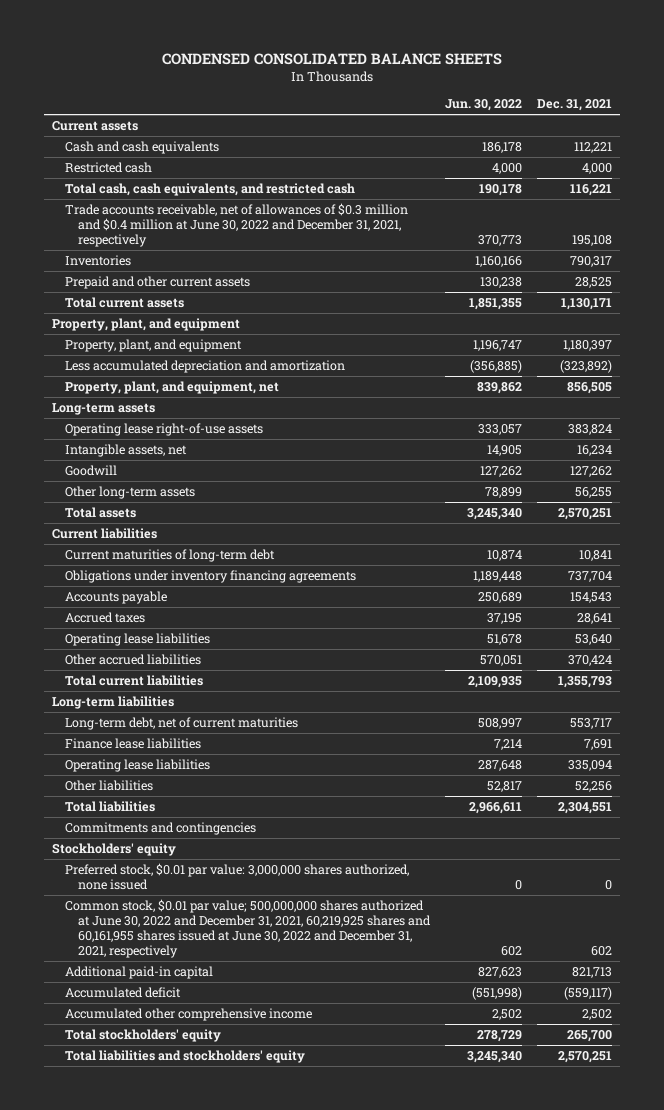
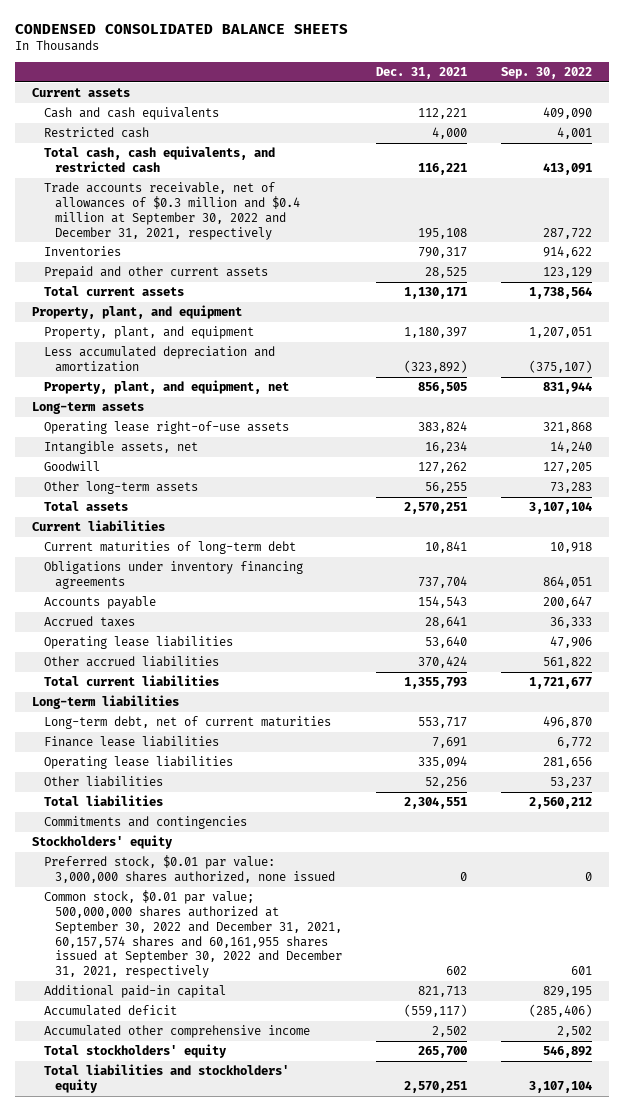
[444,99,522,112] Jun. 30, 2022 -> none
none -> [501,67,593,80] Sep. 30, 2022
[64,202,408,247] Trade accounts receivable, net of allowances of $0.3 million and $0.4 million at June 30, 2022 and December 31, 2021, respectively -> [43,182,301,240] Trade accounts receivable, net of allowances of $0.3 million and $0.4 million at September 30, 2022 and December 31, 2021, respectively
[64,898,431,958] Common stock, $0.01 par value; 500,000,000 shares authorized at June 30, 2022 and December 31, 2021, 60,219,925 shares and 60,161,955 shares issued at June 30, 2022 and December 31, 2021, respectively -> [43,890,343,979] Common stock, $0.01 par value; 500,000,000 shares authorized at September 30, 2022 and December 31, 2021, 60,157,574 shares and 60,161,955 shares issued at September 30, 2022 and December 31, 2021, respectively

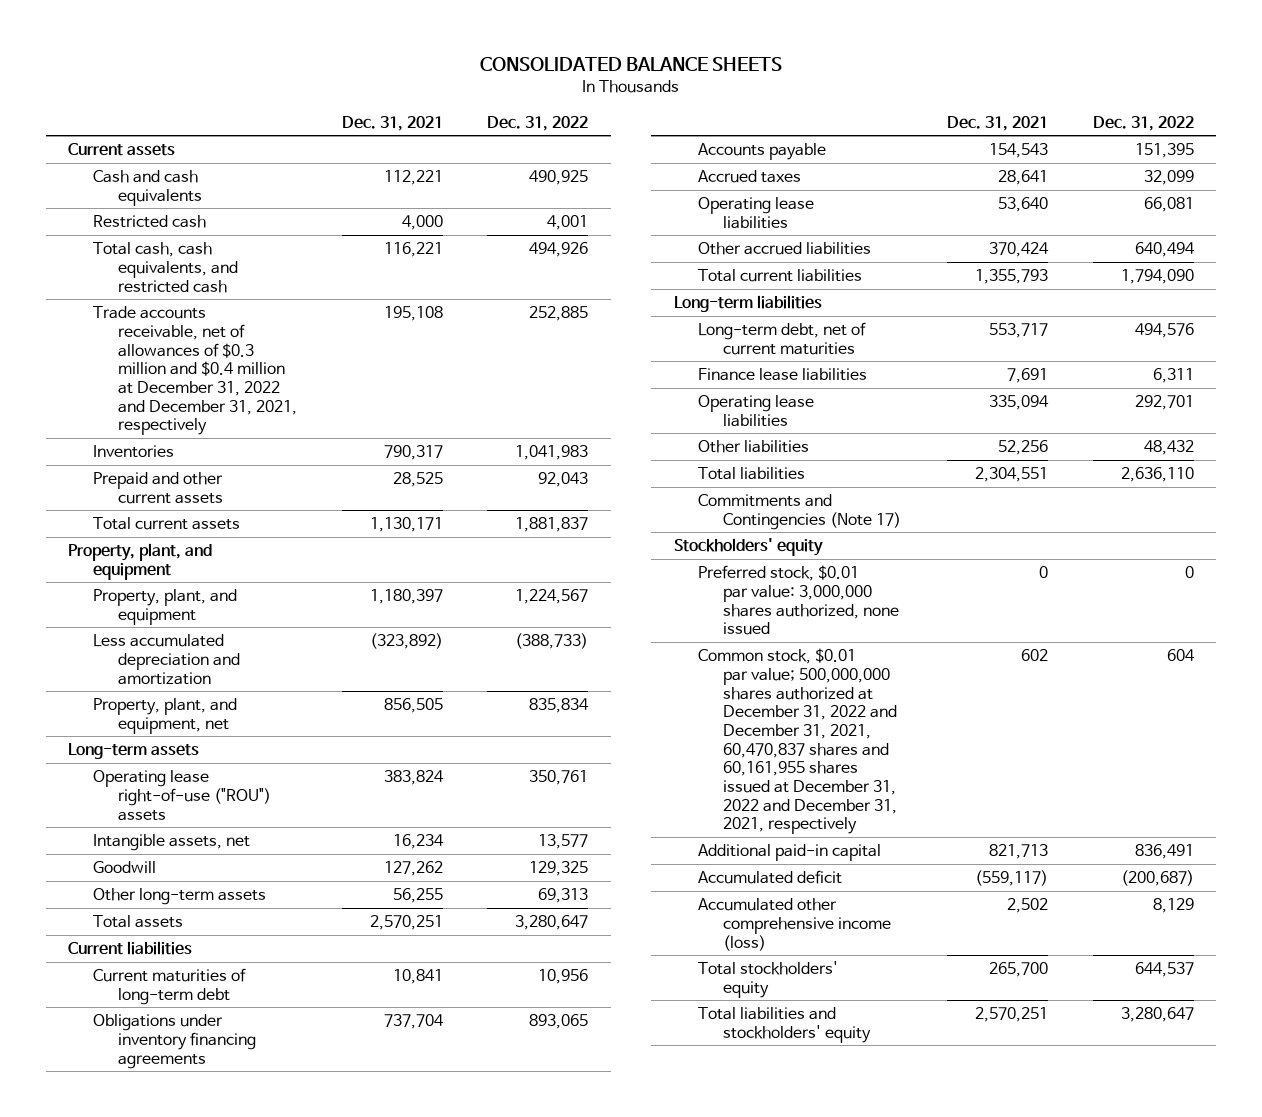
[14,23,348,34] CONDENSED CONSOLIDATED BALANCE SHEETS -> [480,56,783,71] CONSOLIDATED BALANCE SHEETS
[501,67,593,80] Sep. 30, 2022 -> none
none -> [487,115,589,131] Dec. 31, 2022
[43,182,301,240] Trade accounts receivable, net of allowances of $0.3 million and $0.4 million at September 30, 2022 and December 31, 2021, respectively -> [92,306,297,436] Trade accounts receivable, net of allowances of $0.3 million and $0.4 million at December 31, 2022 and December 31, 2021, respectively
[43,421,289,435] Operating lease right-of-use assets -> [92,770,271,821] Operating lease right-of-use ("ROU") assets
[43,816,247,830] Commitments and contingencies -> [698,494,902,530] Commitments and Contingencies (Note 17)
[43,890,343,979] Common stock, $0.01 par value; 500,000,000 shares authorized at September 30, 2022 and December 31, 2021, 60,157,574 shares and 60,161,955 shares issued at September 30, 2022 and December 31, 2021, respectively -> [698,648,898,835] Common stock, $0.01 par value; 500,000,000 shares authorized at December 31, 2022 and December 31, 2021, 60,470,837 shares and 60,161,955 shares issued at December 31, 2022 and December 31, 2021, respectively
[43,1025,310,1039] Accumulated other comprehensive income -> [698,898,892,951] Accumulated other comprehensive income (loss)

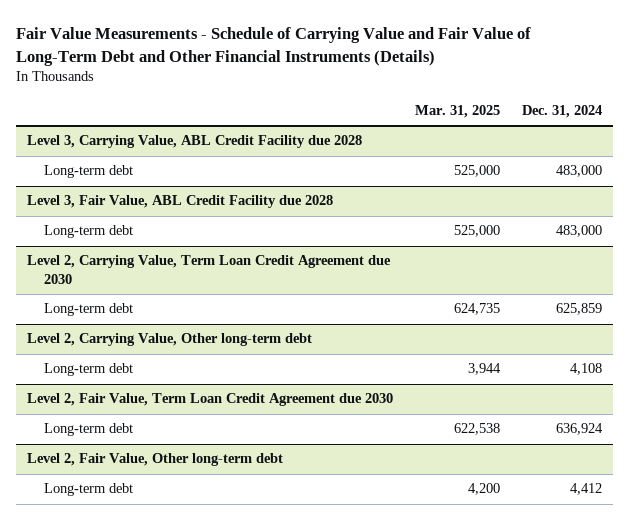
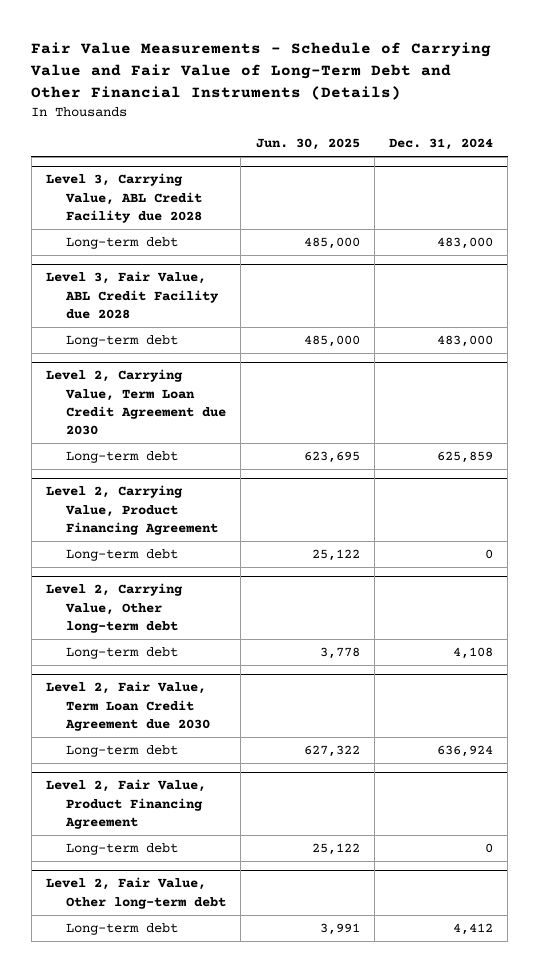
[415,105,501,119] Mar. 31, 2025 -> none
none -> [255,137,360,150] Jun. 30, 2025
none -> [46,485,219,535] Level 2, Carrying Value, Product Financing Agreement
none -> [66,549,179,562] Long-term debt
none -> [46,779,207,829] Level 2, Fair Value, Product Financing Agreement
none -> [66,843,179,856] Long-term debt

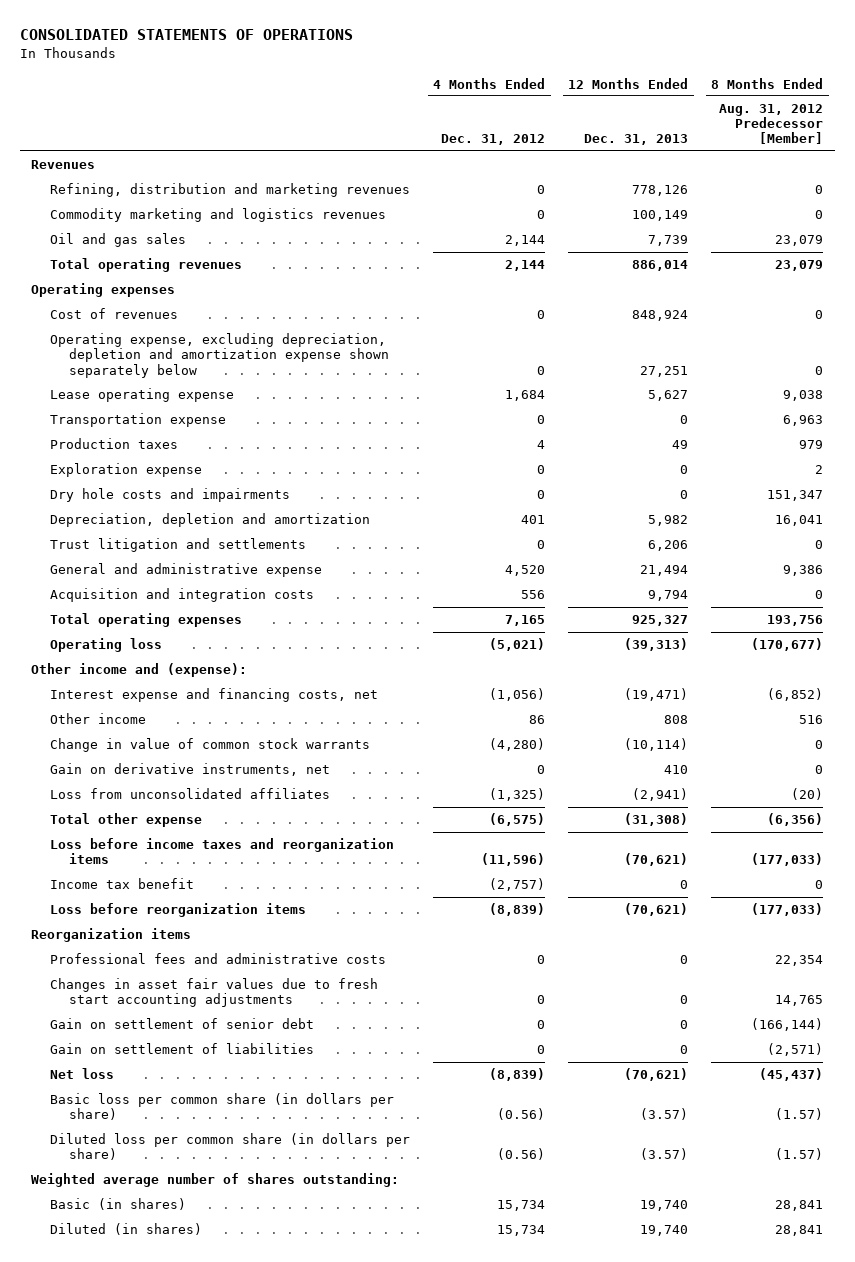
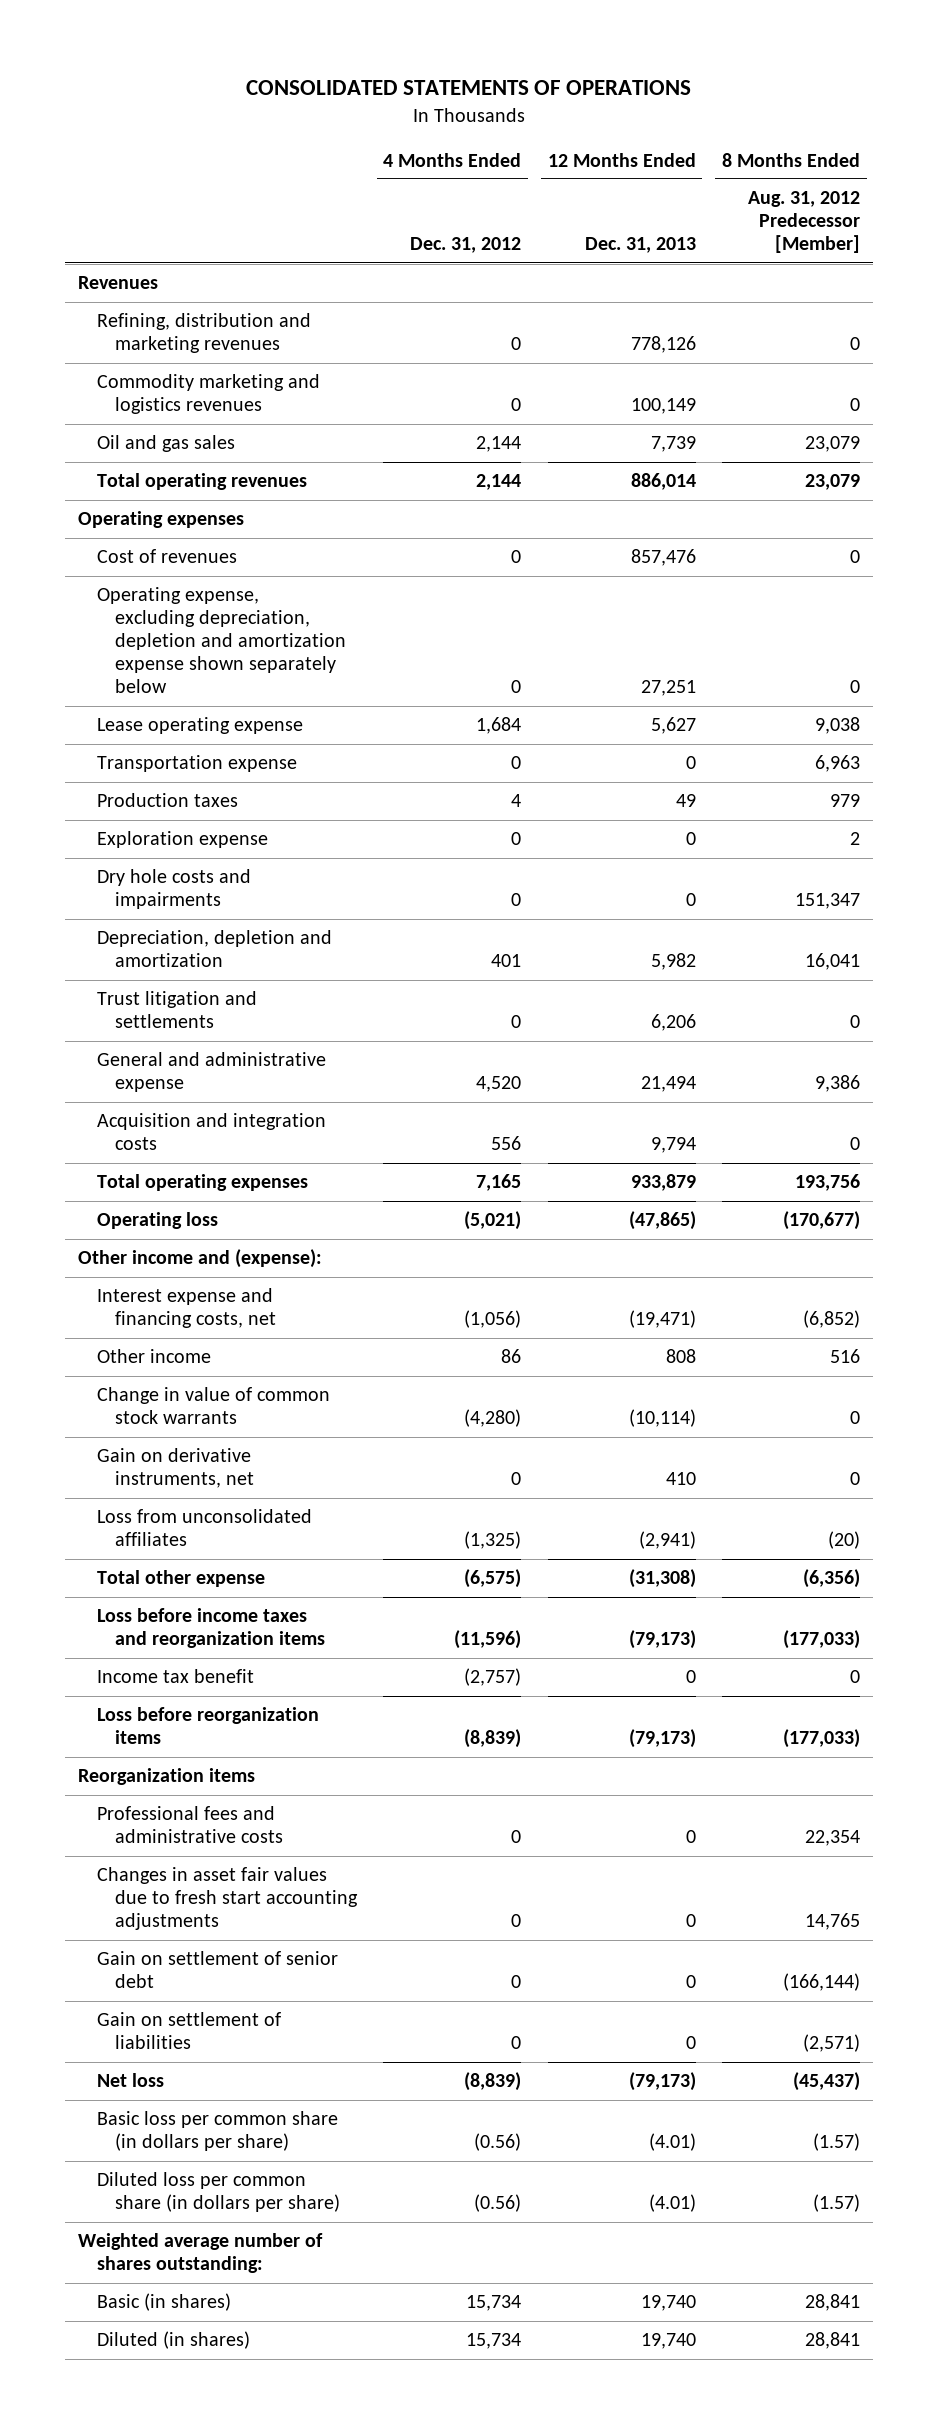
[632,310,689,322] 848,924 -> [630,549,696,567] 857,476
[632,615,689,627] 925,327 -> [630,1174,696,1192] 933,879
[624,638,689,652] (39,313) -> [628,1211,696,1231] (47,865)
[624,853,689,867] (70,621) -> [628,1630,696,1650] (79,173)
[624,903,689,917] (70,621) -> [628,1729,696,1749] (79,173)
[624,1068,689,1082] (70,621) -> [628,2072,696,2092] (79,173)
[640,1108,689,1121] (3.57) -> [648,2133,696,2152] (4.01)
[640,1148,689,1161] (3.57) -> [648,2194,696,2213] (4.01)

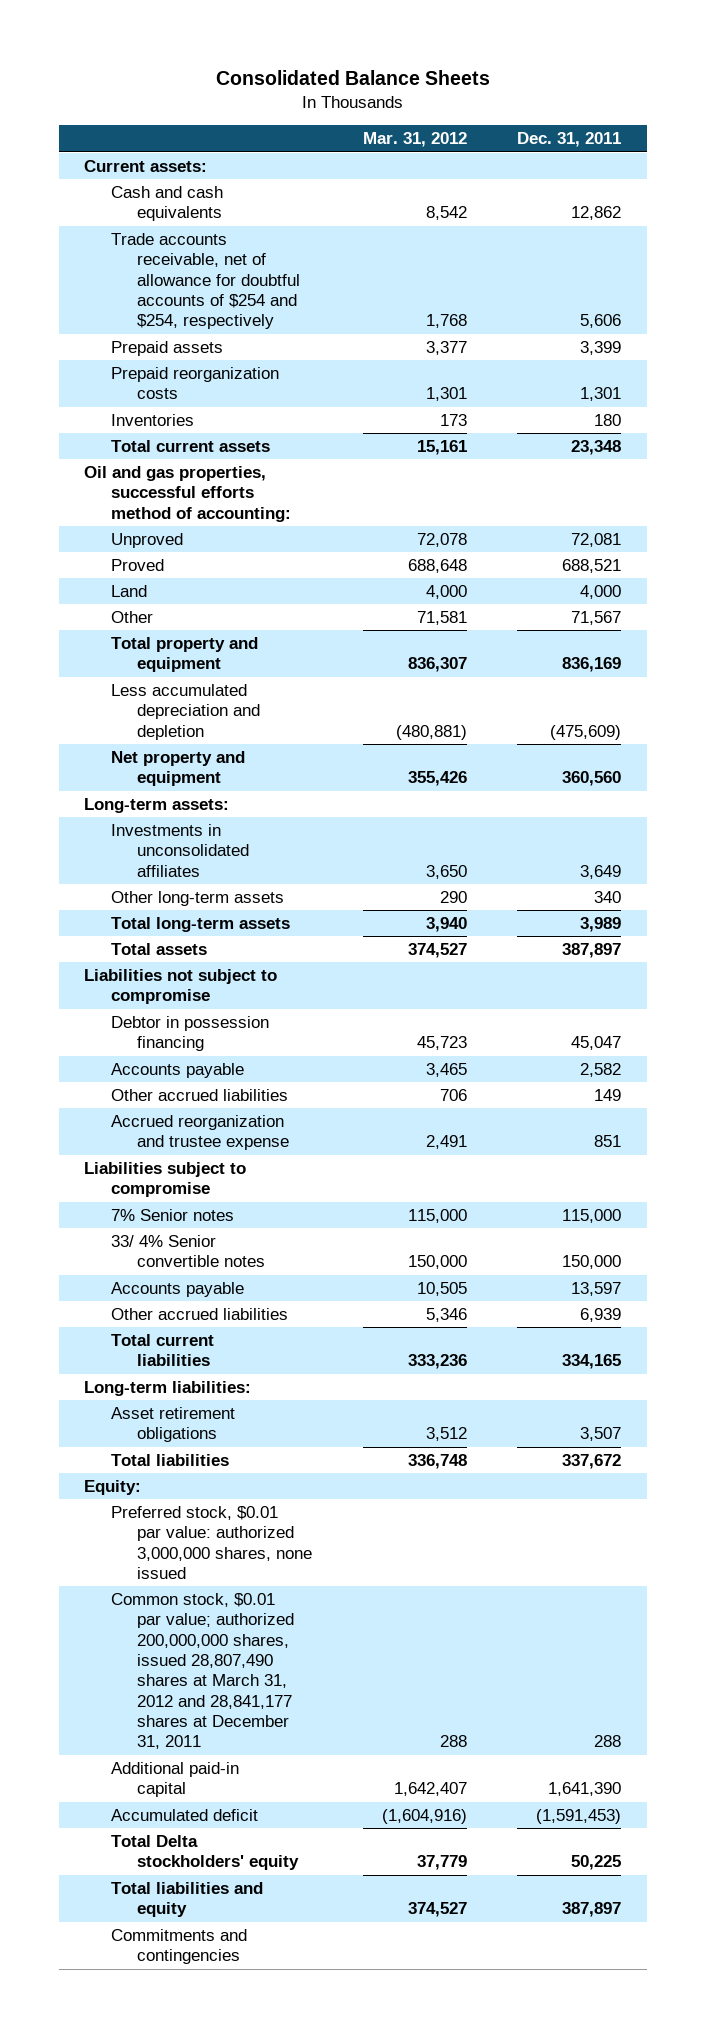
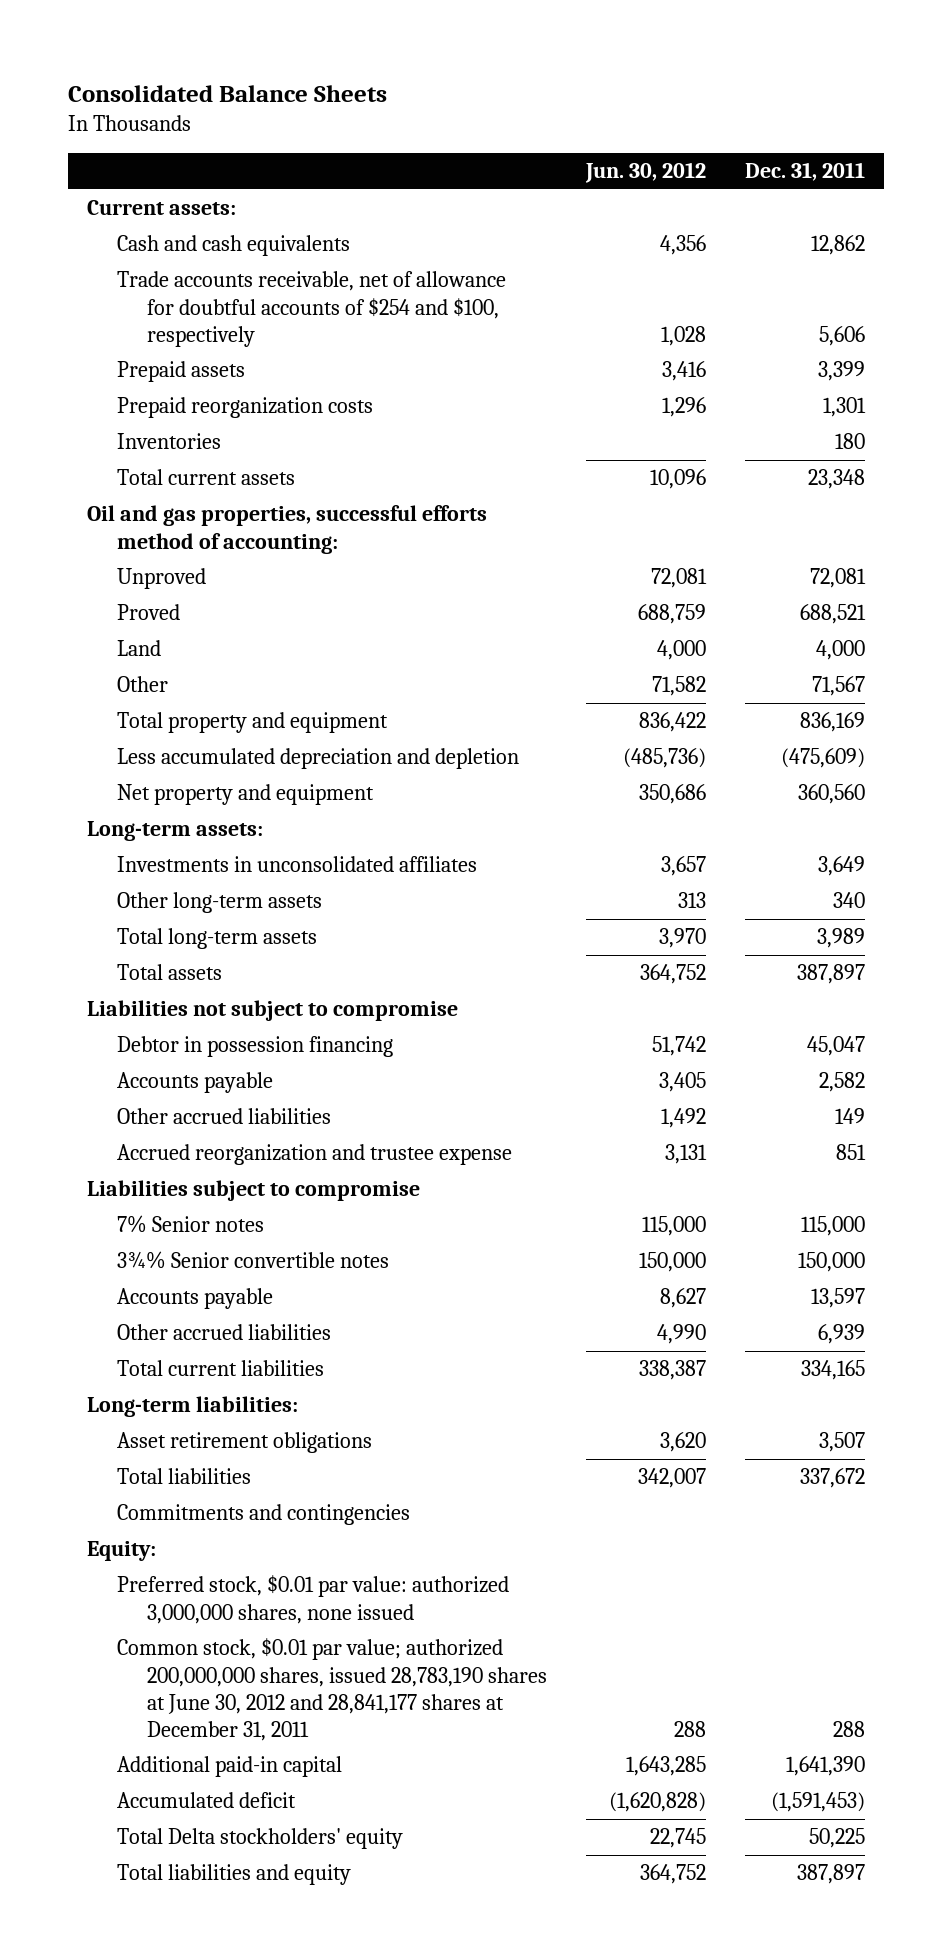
[362,132,467,148] Mar. 31, 2012 -> none
none -> [584,162,706,184] Jun. 30, 2012
[110,233,300,330] Trade accounts receivable, net of allowance for doubtful accounts of $254 and $254, respectively -> [117,271,507,347] Trade accounts receivable, net of allowance for doubtful accounts of $254 and $100, respectively
[110,1235,265,1268] 33/ 4% Senior convertible notes -> [117,1251,390,1270] 3¾% Senior convertible notes
[110,1929,247,1965] Commitments and contingencies -> [117,1504,411,1526] Commitments and contingencies
[110,1593,294,1750] Common stock, $0.01 par value; authorized 200,000,000 shares, issued 28,807,490 shares at March 31, 2012 and 28,841,177 shares at December 31, 2011 -> [117,1638,547,1741] Common stock, $0.01 par value; authorized 200,000,000 shares, issued 28,783,190 shares at June 30, 2012 and 28,841,177 shares at December 31, 2011

